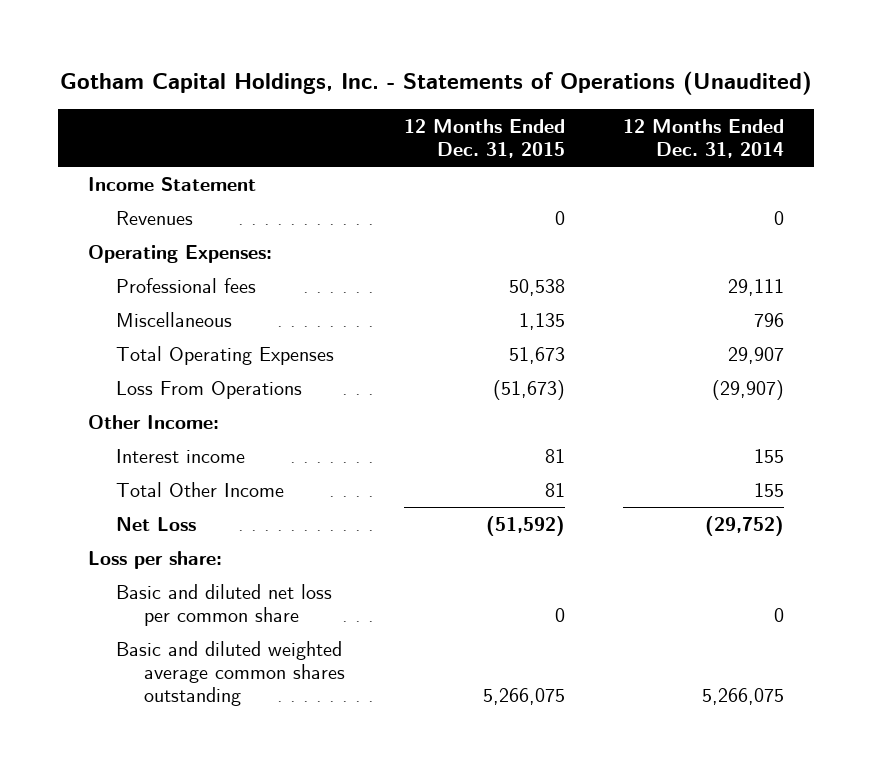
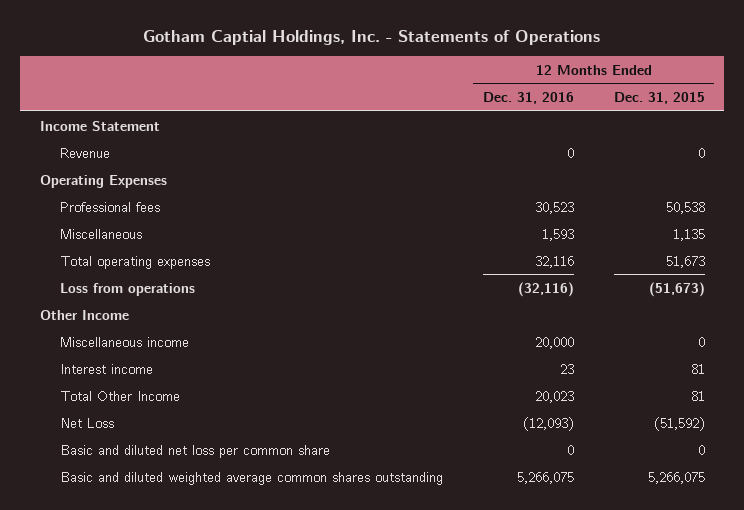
[60,71,813,96] Gotham Capital Holdings, Inc. - Statements of Operations (Unaudited) -> [143,29,601,45] Gotham Captial Holdings, Inc. - Statements of Operations
[623,119,785,159] 12 Months Ended Dec. 31, 2014 -> none
none -> [482,92,574,105] Dec. 31, 2016
[115,210,193,225] Revenues -> [59,147,110,158] Revenue
[87,244,272,263] Operating Expenses: -> [39,174,167,188] Operating Expenses
[115,345,334,365] Total Operating Expenses -> [59,255,210,269] Total operating expenses
[115,380,302,399] Loss From Operations -> [59,282,195,296] Loss from operations
[87,414,219,429] Other Income: -> [39,309,129,320] Other Income
none -> [59,336,189,347] Miscellaneous income
[87,550,222,569] Loss per share: -> none

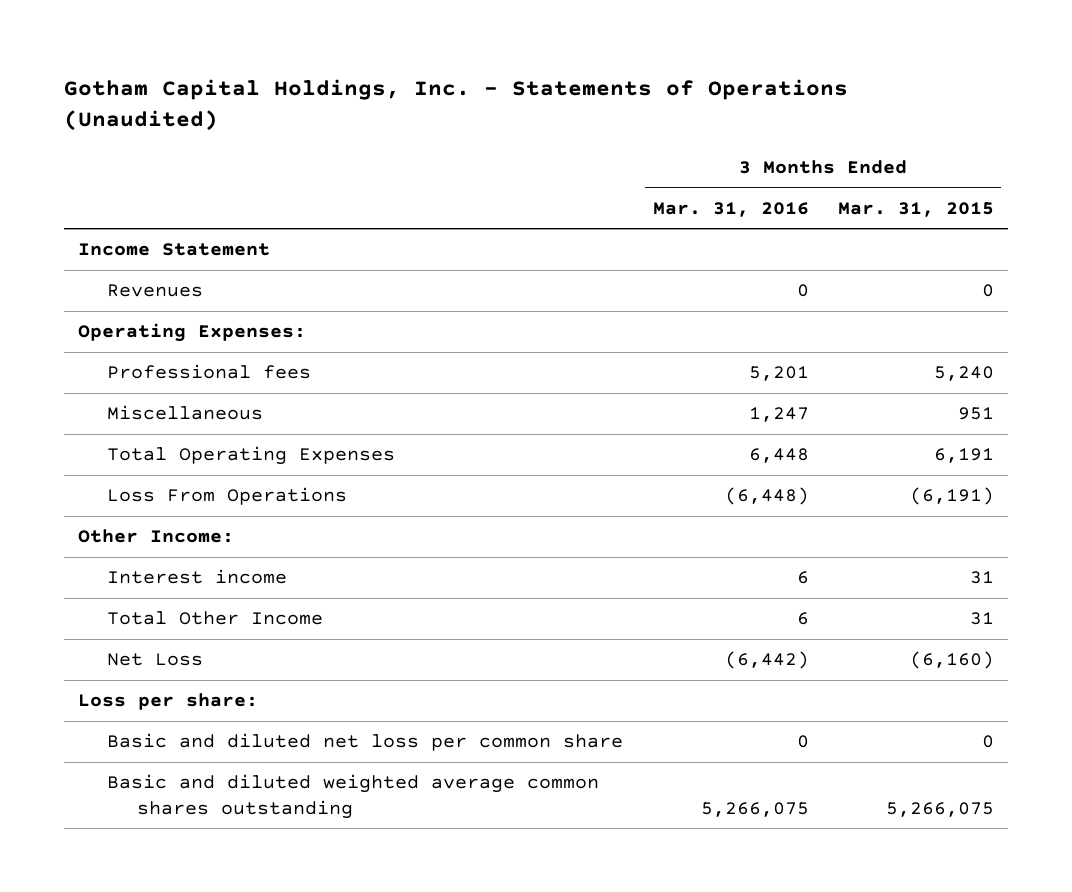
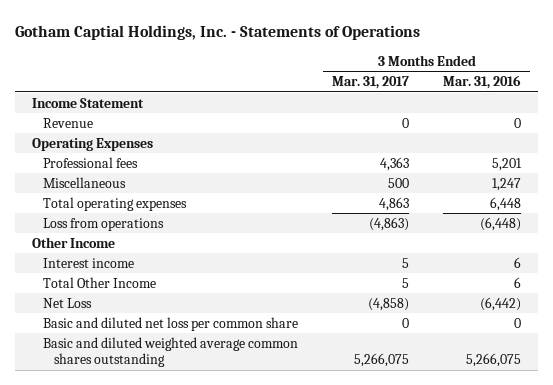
[63,79,848,132] Gotham Capital Holdings, Inc. - Statements of Operations (Unaudited) -> [15,24,421,40] Gotham Captial Holdings, Inc. - Statements of Operations
[837,201,994,217] Mar. 31, 2015 -> none
none -> [331,76,409,90] Mar. 31, 2017
[107,284,204,298] Revenues -> [42,117,93,128] Revenue
[78,323,307,343] Operating Expenses: -> [32,137,154,151] Operating Expenses
[107,446,396,466] Total Operating Expenses -> [42,196,187,211] Total operating expenses
[107,487,348,506] Loss From Operations -> [42,217,164,231] Loss from operations
[78,529,235,544] Other Income: -> [32,236,116,248] Other Income
[78,693,259,711] Loss per share: -> none

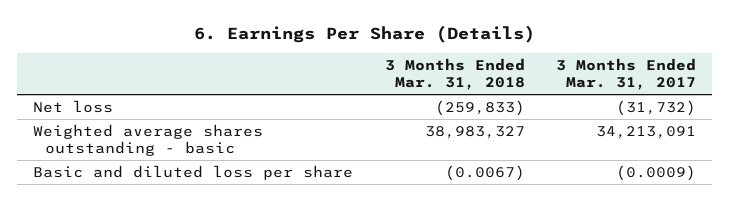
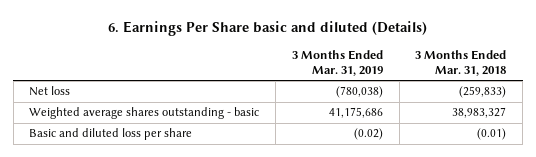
[193,24,535,43] 6. Earnings Per Share (Details) -> [107,21,427,37] 6. Earnings Per Share basic and diluted (Details)
[556,57,697,91] 3 Months Ended Mar. 31, 2017 -> none
none -> [291,50,383,76] 3 Months Ended Mar. 31, 2019
[444,164,525,181] (0.0067) -> [477,128,507,141] (0.01)

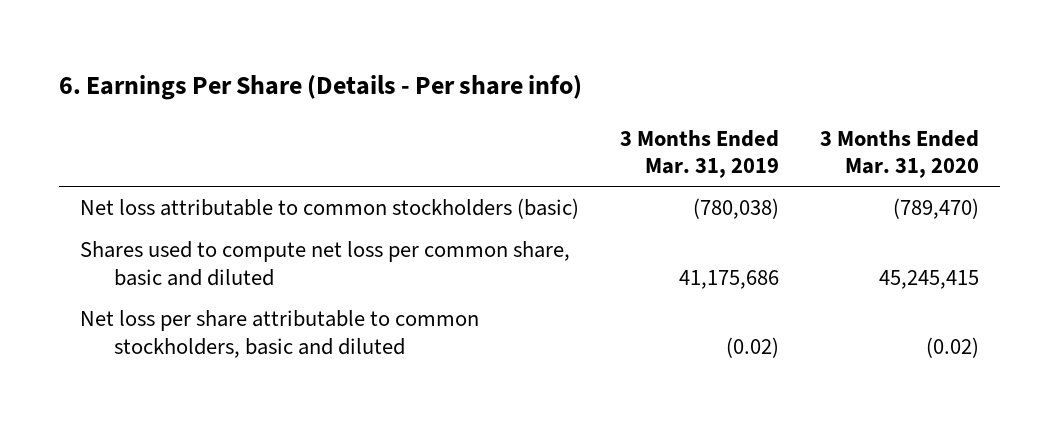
[107,21,427,37] 6. Earnings Per Share basic and diluted (Details) -> [59,75,583,101] 6. Earnings Per Share (Details - Per share info)
[415,50,507,76] 3 Months Ended Mar. 31, 2018 -> none
none -> [820,129,980,178] 3 Months Ended Mar. 31, 2020
[29,86,71,97] Net loss -> [79,198,579,220] Net loss attributable to common stockholders (basic)
[29,107,260,120] Weighted average shares outstanding - basic -> [79,241,570,286] Shares used to compute net loss per common share, basic and diluted
[29,128,193,141] Basic and diluted loss per share -> [79,310,479,358] Net loss per share attributable to common stockholders, basic and diluted

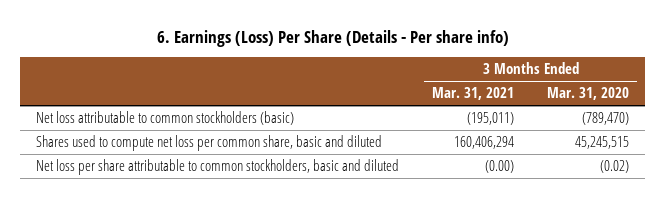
[59,75,583,101] 6. Earnings Per Share (Details - Per share info) -> [156,29,509,47] 6. Earnings (Loss) Per Share (Details - Per share info)
[620,129,780,178] 3 Months Ended Mar. 31, 2019 -> none
none -> [432,87,515,101] Mar. 31, 2021
[879,269,980,289] 45,245,415 -> [575,136,630,150] 45,245,515

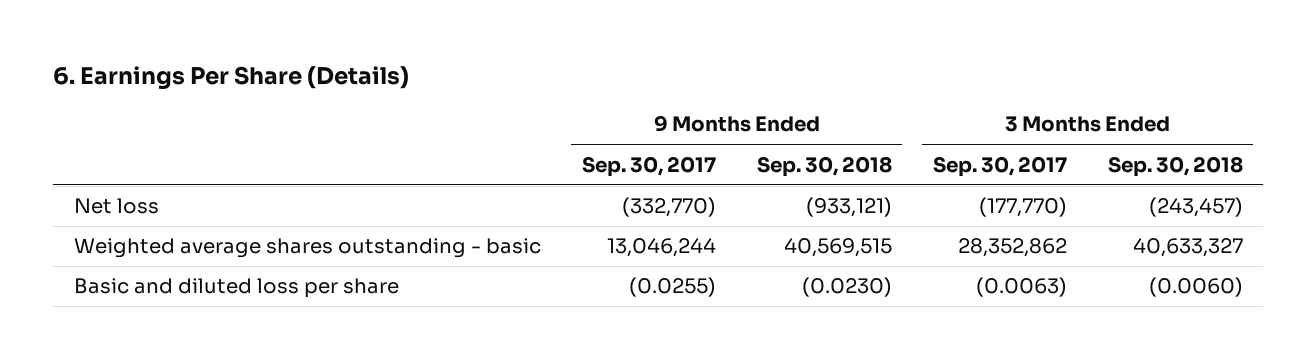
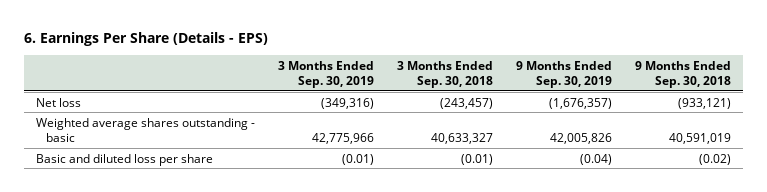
[53,66,410,91] 6. Earnings Per Share (Details) -> [24,32,269,47] 6. Earnings Per Share (Details - EPS)
[581,155,716,177] Sep. 30, 2017 -> none
[932,155,1067,177] Sep. 30, 2017 -> none
none -> [277,60,374,88] 3 Months Ended Sep. 30, 2019
none -> [516,60,613,88] 9 Months Ended Sep. 30, 2019
[783,238,892,258] 40,569,515 -> [669,132,732,144] 40,591,019
[801,277,892,298] (0.0230) -> [699,153,732,165] (0.02)
[1148,277,1243,298] (0.0060) -> [461,153,494,165] (0.01)

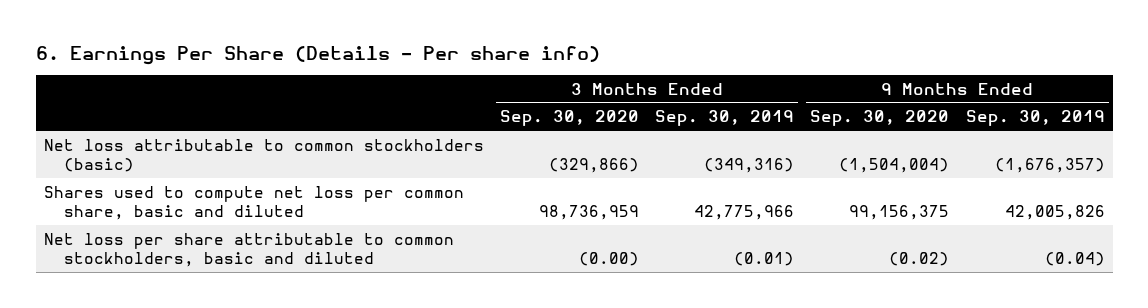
[24,32,269,47] 6. Earnings Per Share (Details - EPS) -> [35,45,600,65] 6. Earnings Per Share (Details - Per share info)
[397,60,494,88] 3 Months Ended Sep. 30, 2018 -> none
[635,60,732,88] 9 Months Ended Sep. 30, 2018 -> none
none -> [500,110,640,127] Sep. 30, 2020
none -> [810,110,950,127] Sep. 30, 2020
[35,97,81,107] Net loss -> [43,138,484,172] Net loss attributable to common stockholders (basic)
[35,117,255,142] Weighted average shares outstanding - basic -> [43,185,464,220] Shares used to compute net loss per common share, basic and diluted
[35,153,213,166] Basic and diluted loss per share -> [43,232,454,267] Net loss per share attributable to common stockholders, basic and diluted

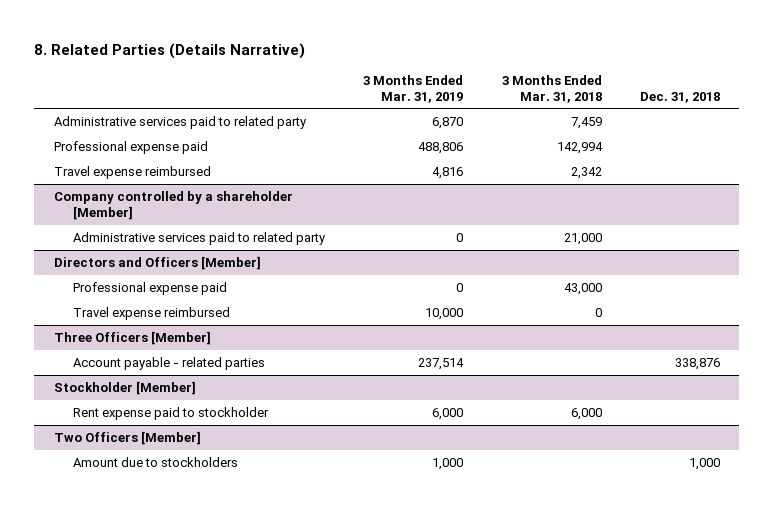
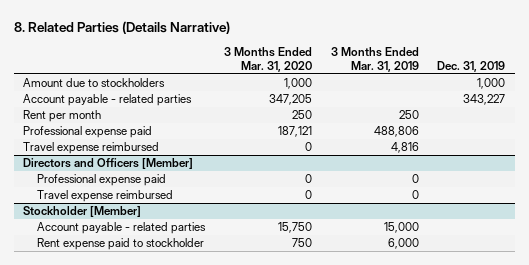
[501,74,602,103] 3 Months Ended Mar. 31, 2018 -> none
[640,91,721,103] Dec. 31, 2018 -> none
none -> [223,47,312,72] 3 Months Ended Mar. 31, 2020
none -> [437,60,506,72] Dec. 31, 2019
[53,116,306,130] Administrative services paid to related party -> none
none -> [23,78,166,88] Amount due to stockholders
none -> [23,94,193,107] Account payable - related parties
none -> [23,110,102,123] Rent per month
[53,191,293,220] Company controlled by a shareholder [Member] -> none
[72,232,325,246] Administrative services paid to related party -> none
[53,331,211,346] Three Officers [Member] -> none
[72,357,265,371] Account payable - related parties -> none
[425,308,464,321] 10,000 -> [411,190,419,200] 0
none -> [37,222,207,235] Account payable - related parties
[53,431,201,446] Two Officers [Member] -> none
[72,457,238,468] Amount due to stockholders -> none

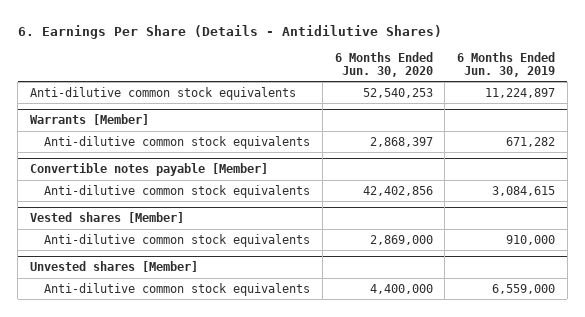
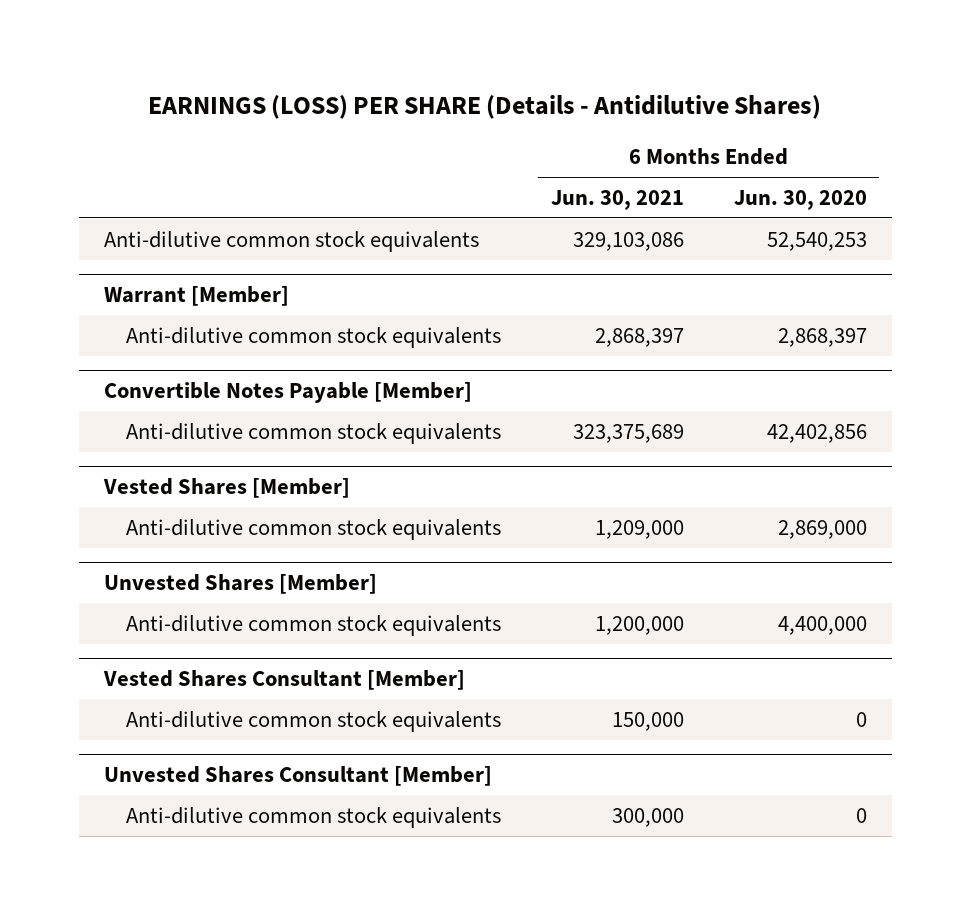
[17,24,442,39] 6. Earnings Per Share (Details - Antidilutive Shares) -> [148,94,822,119] EARNINGS (LOSS) PER SHARE (Details - Antidilutive Shares)
[456,51,555,78] 6 Months Ended Jun. 30, 2019 -> none
none -> [550,189,684,210] Jun. 30, 2021
[30,114,150,126] Warrants [Member] -> [103,286,289,307] Warrant [Member]
[30,163,269,177] Convertible notes payable [Member] -> [103,382,472,404] Convertible Notes Payable [Member]
[30,212,185,224] Vested shares [Member] -> [102,478,350,499] Vested Shares [Member]
[30,261,199,273] Unvested shares [Member] -> [103,574,377,595] Unvested Shares [Member]
none -> [102,670,465,691] Vested Shares Consultant [Member]
none -> [126,710,502,732] Anti-dilutive common stock equivalents
none -> [103,766,492,787] Unvested Shares Consultant [Member]
none -> [126,806,502,828] Anti-dilutive common stock equivalents

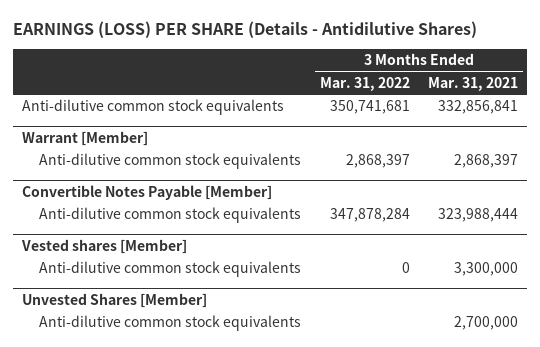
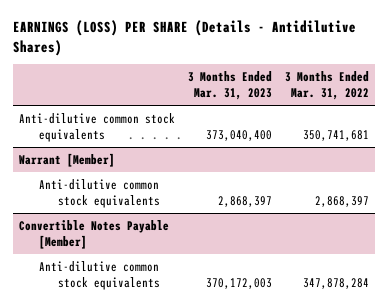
[427,76,518,91] Mar. 31, 2021 -> none
none -> [188,71,273,101] 3 Months Ended Mar. 31, 2023
[21,239,188,255] Vested shares [Member] -> none
[39,261,302,278] Anti-dilutive common stock equivalents -> none
[22,293,208,309] Unvested Shares [Member] -> none
[39,315,302,332] Anti-dilutive common stock equivalents -> none

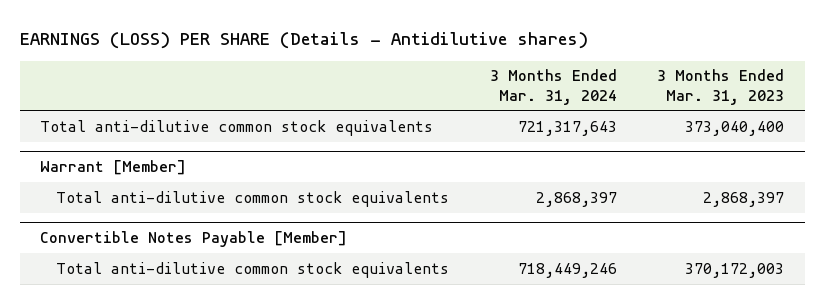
[12,20,356,56] EARNINGS (LOSS) PER SHARE (Details - Antidilutive Shares) -> [20,31,589,49] EARNINGS (LOSS) PER SHARE (Details - Antidilutive shares)
[284,71,369,101] 3 Months Ended Mar. 31, 2022 -> none
none -> [489,69,617,105] 3 Months Ended Mar. 31, 2024
[19,112,176,143] Anti-dilutive common stock equivalents -> [40,119,434,136] Total anti-dilutive common stock equivalents
[38,178,161,209] Anti-dilutive common stock equivalents -> [56,190,450,207] Total anti-dilutive common stock equivalents
[38,260,161,291] Anti-dilutive common stock equivalents -> [56,261,450,278] Total anti-dilutive common stock equivalents

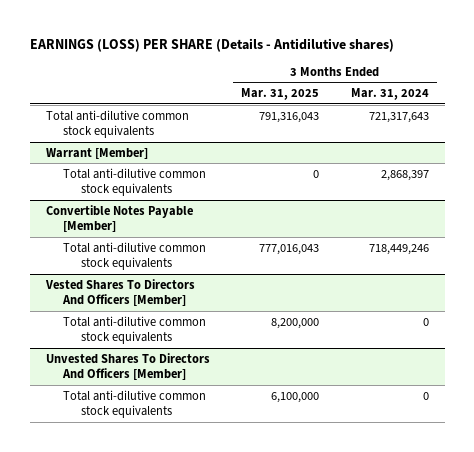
[657,69,785,105] 3 Months Ended Mar. 31, 2023 -> none
none -> [241,88,320,101] Mar. 31, 2025
none -> [44,278,195,307] Vested Shares To Directors And Officers [Member]
none -> [63,315,207,345] Total anti-dilutive common stock equivalents
none -> [45,352,210,381] Unvested Shares To Directors And Officers [Member]
none -> [63,389,207,419] Total anti-dilutive common stock equivalents

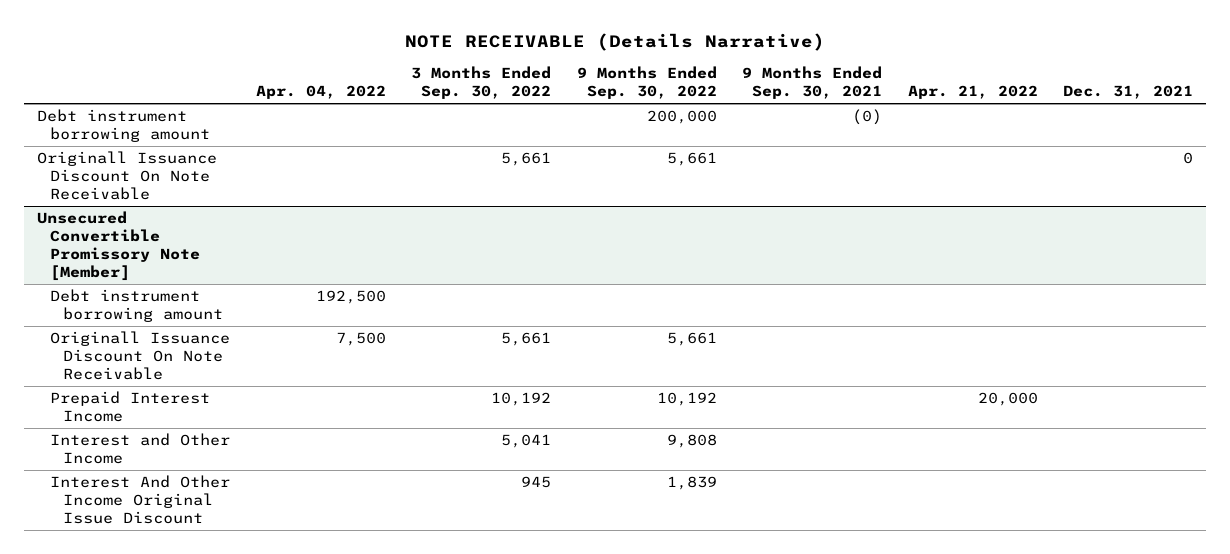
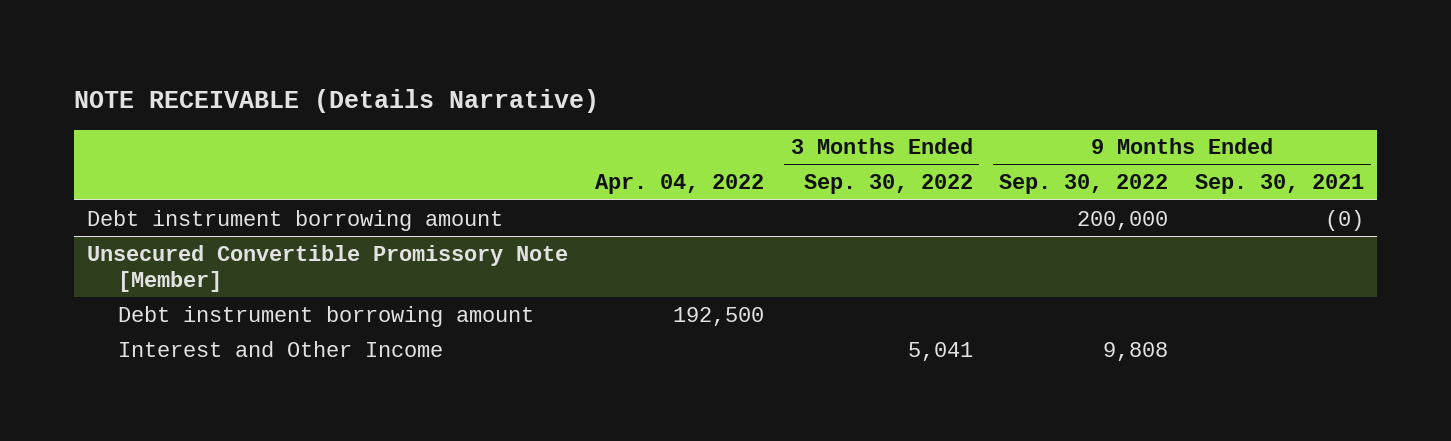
[907,85,1038,100] Apr. 21, 2022 -> none
[1063,85,1194,100] Dec. 31, 2021 -> none
[36,151,217,200] Originall Issuance Discount On Note Receivable -> none
[49,331,230,380] Originall Issuance Discount On Note Receivable -> none
[49,391,210,423] Prepaid Interest Income -> none
[49,475,230,524] Interest And Other Income Original Issue Discount -> none

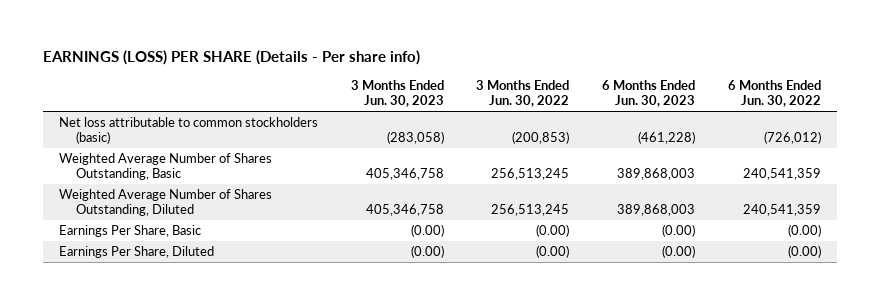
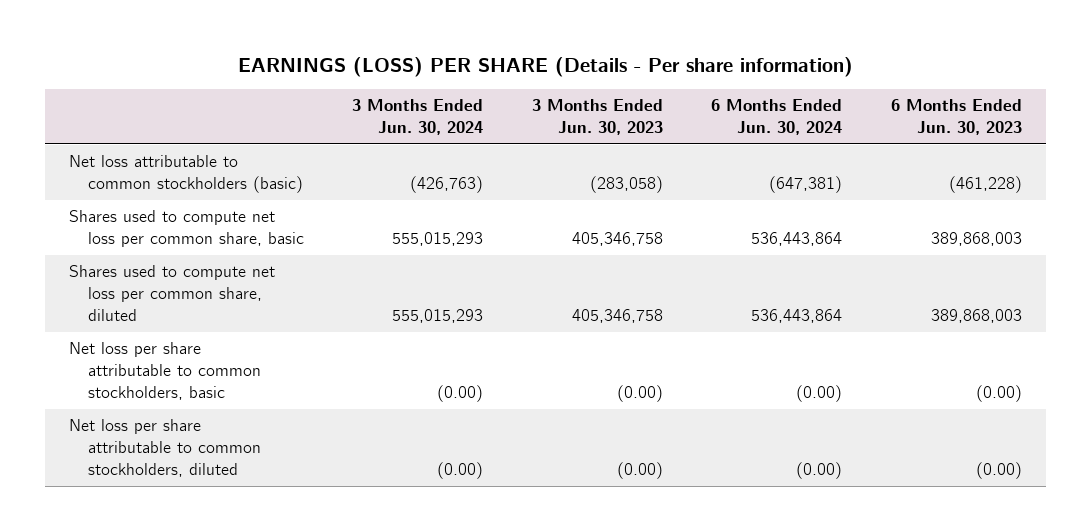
[43,50,421,66] EARNINGS (LOSS) PER SHARE (Details - Per share info) -> [237,56,853,77] EARNINGS (LOSS) PER SHARE (Details - Per share information)
[476,79,570,108] 3 Months Ended Jun. 30, 2022 -> none
[727,79,821,108] 6 Months Ended Jun. 30, 2022 -> none
none -> [352,98,484,136] 3 Months Ended Jun. 30, 2024
none -> [711,98,843,136] 6 Months Ended Jun. 30, 2024
[59,152,273,181] Weighted Average Number of Shares Outstanding, Basic -> [69,210,304,248] Shares used to compute net loss per common share, basic
[59,188,273,217] Weighted Average Number of Shares Outstanding, Diluted -> [69,265,276,322] Shares used to compute net loss per common share, diluted
[59,224,202,237] Earnings Per Share, Basic -> [69,342,261,401] Net loss per share attributable to common stockholders, basic
[59,245,215,258] Earnings Per Share, Diluted -> [69,419,261,478] Net loss per share attributable to common stockholders, diluted

